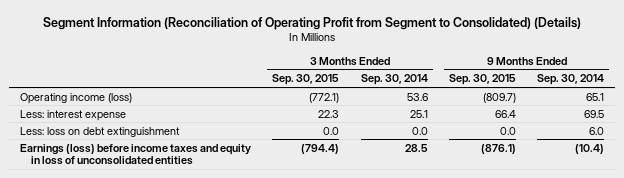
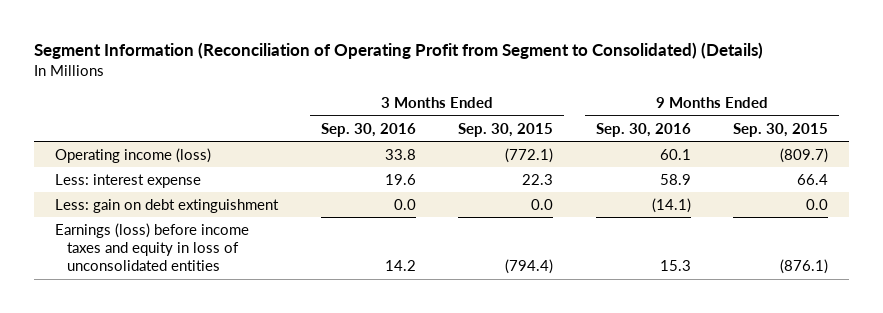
[360,74,428,86] Sep. 30, 2014 -> none
[537,74,605,86] Sep. 30, 2014 -> none
none -> [320,122,416,137] Sep. 30, 2016
none -> [595,122,691,137] Sep. 30, 2016
[20,126,181,137] Less: loss on debt extinguishment -> [55,198,280,213] Less: gain on debt extinguishment

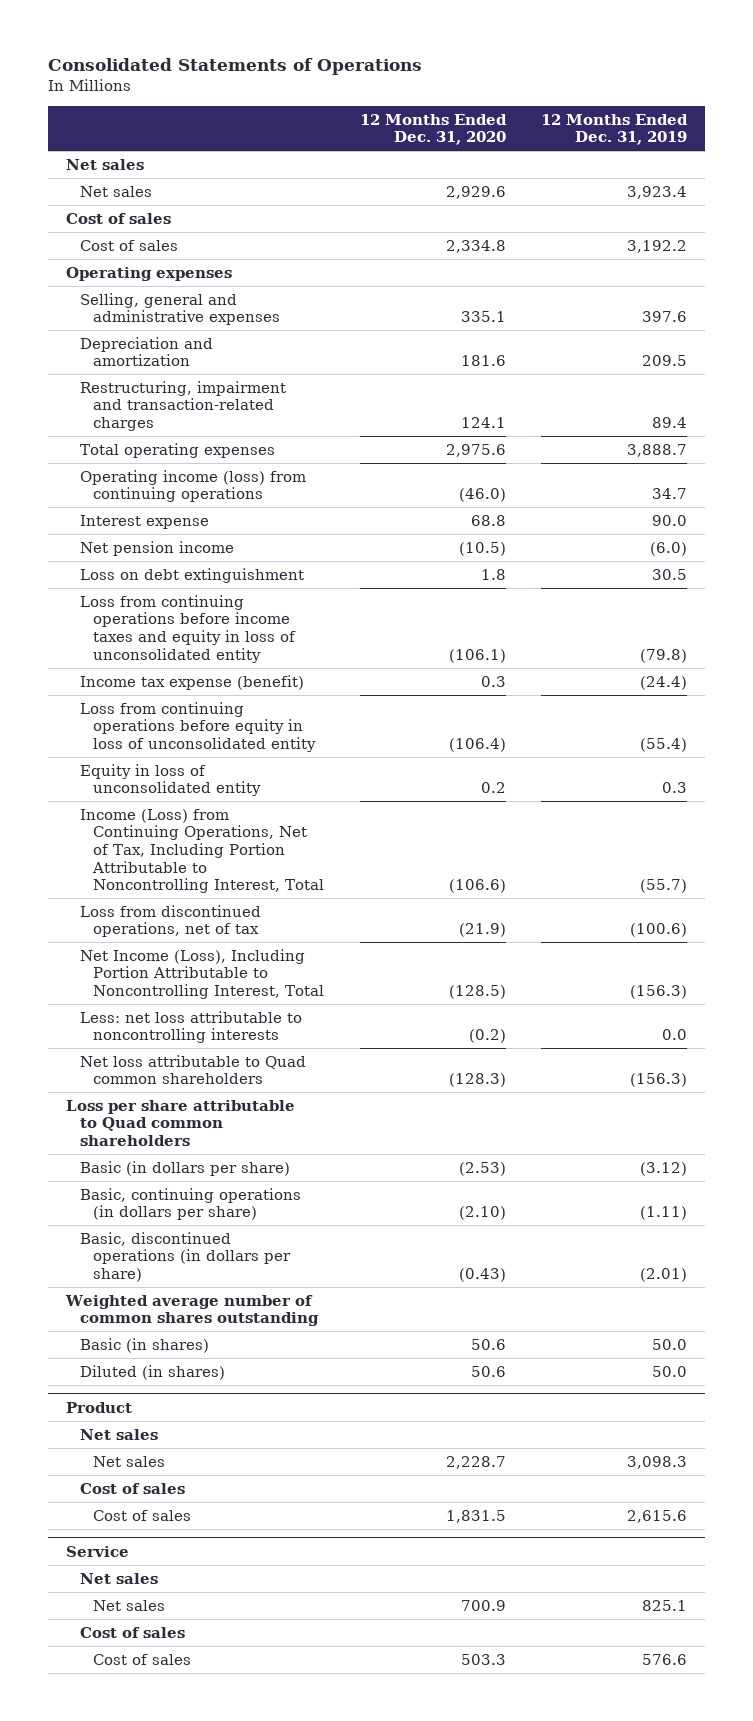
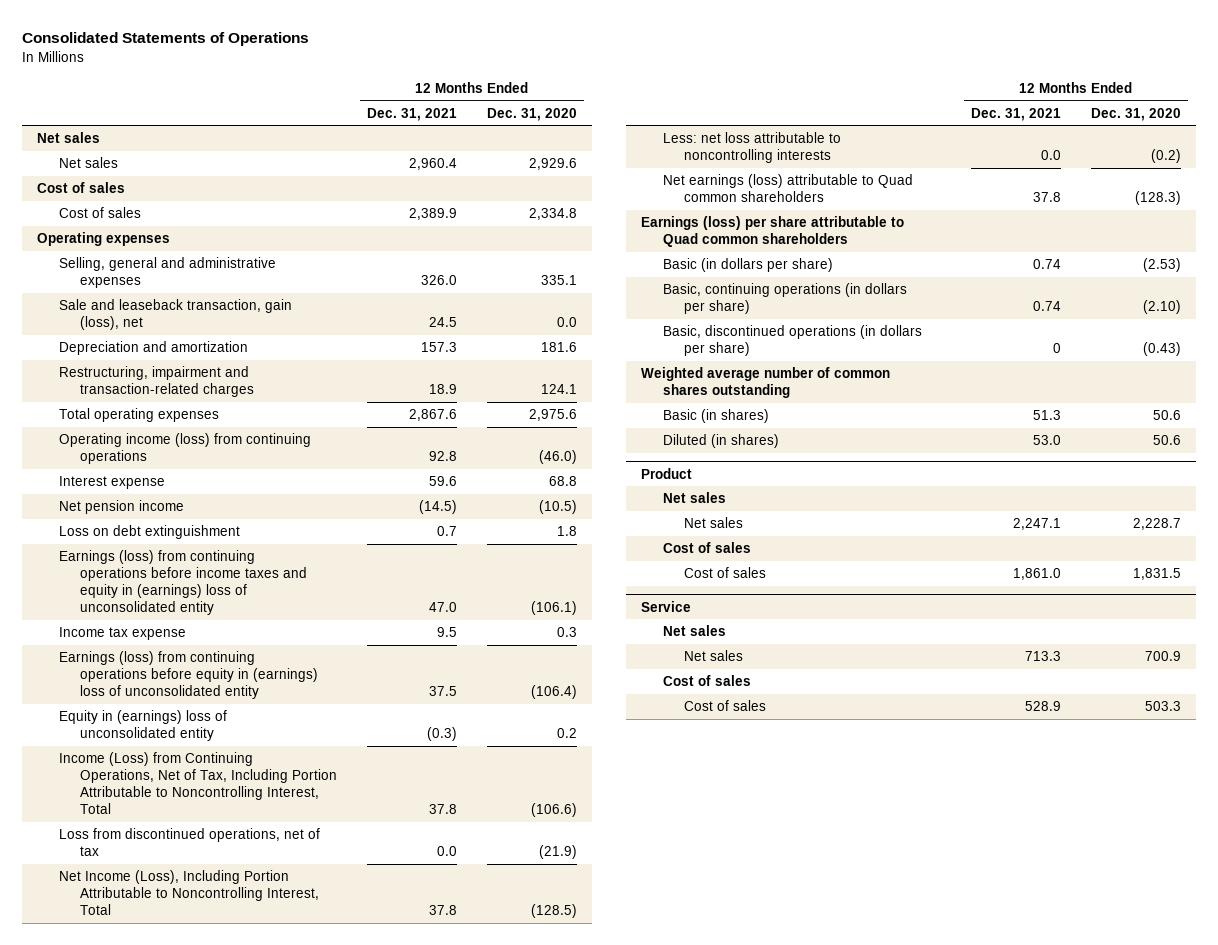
[541,113,689,146] 12 Months Ended Dec. 31, 2019 -> none
none -> [367,107,458,121] Dec. 31, 2021
none -> [58,299,292,331] Sale and leaseback transaction, gain (loss), net
[79,594,297,663] Loss from continuing operations before income taxes and equity in loss of unconsolidated entity -> [58,550,308,616] Earnings (loss) from continuing operations before income taxes and equity in (earnings) loss of unconsolidated entity
[79,674,304,690] Income tax expense (benefit) -> [58,627,186,641] Income tax expense
[79,701,317,753] Loss from continuing operations before equity in loss of unconsolidated entity -> [58,651,319,700] Earnings (loss) from continuing operations before equity in (earnings) loss of unconsolidated entity
[79,763,262,797] Equity in loss of unconsolidated entity -> [58,710,227,742] Equity in (earnings) loss of unconsolidated entity
[79,1054,306,1085] Net loss attributable to Quad common shareholders -> [662,174,913,203] Net earnings (loss) attributable to Quad common shareholders
[66,1099,296,1147] Loss per share attributable to Quad common shareholders -> [641,216,905,248] Earnings (loss) per share attributable to Quad common shareholders

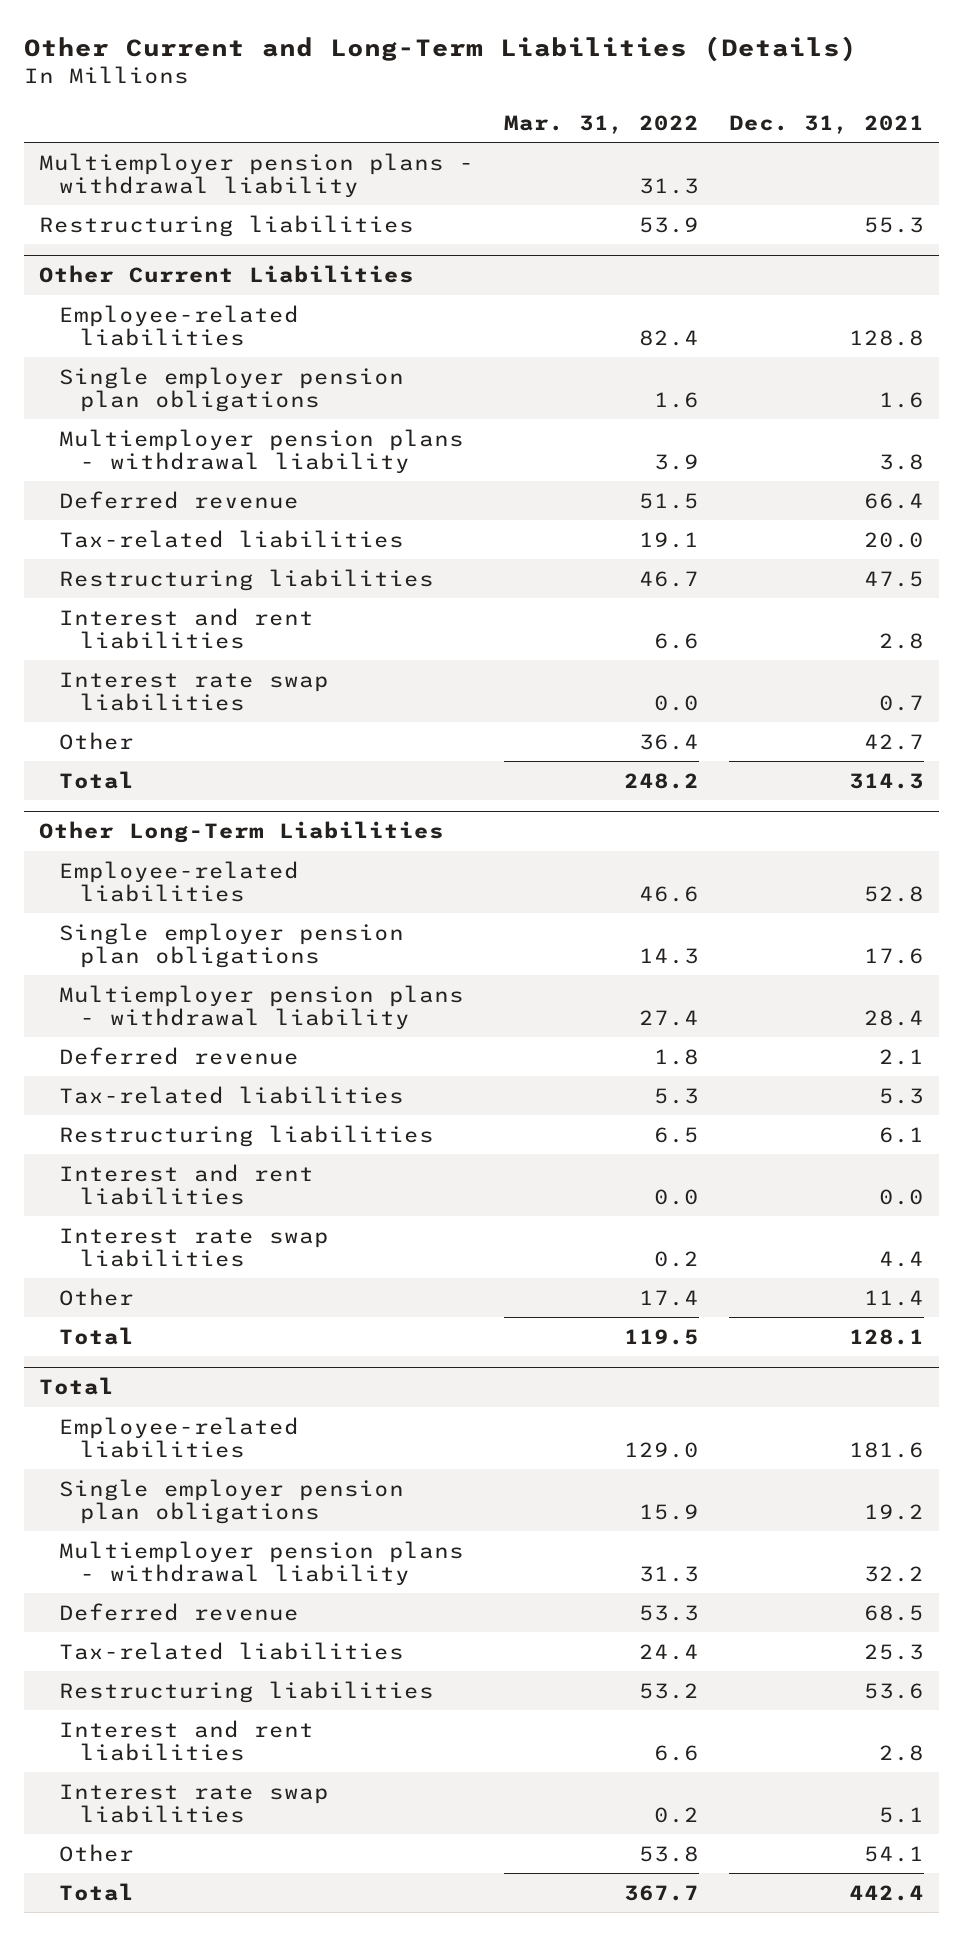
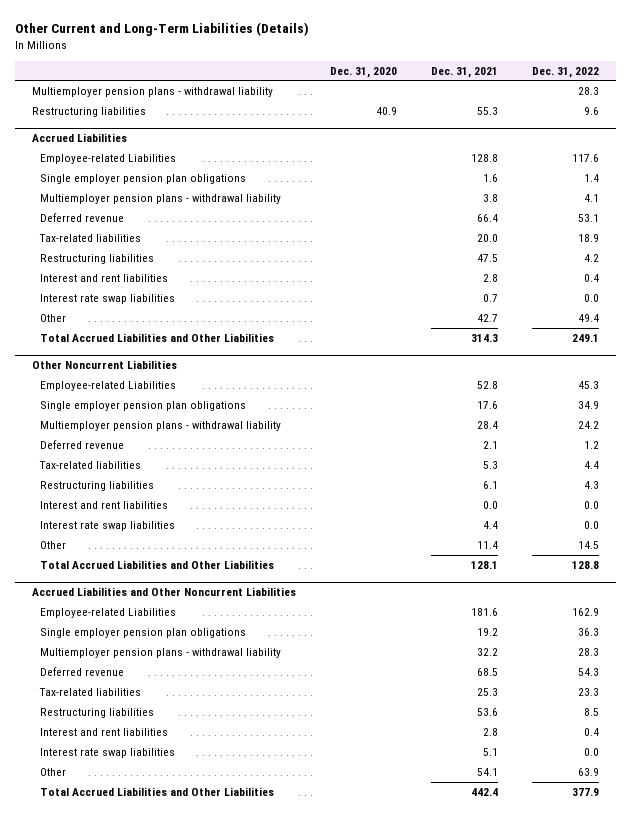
[504,115,700,135] Mar. 31, 2022 -> none
none -> [330,66,398,78] Dec. 31, 2020
none -> [532,66,600,78] Dec. 31, 2022
[39,265,415,284] Other Current Liabilities -> [32,133,128,143] Accrued Liabilities
[59,304,300,346] Employee-related liabilities -> [40,154,177,165] Employee-related Liabilities
[59,770,135,789] Total -> [40,333,275,343] Total Accrued Liabilities and Other Liabilities
[39,821,445,844] Other Long-Term Liabilities -> [32,360,178,370] Other Noncurrent Liabilities
[59,860,300,902] Employee-related liabilities -> [40,381,177,392] Employee-related Liabilities
[59,1326,135,1345] Total -> [40,560,275,570] Total Accrued Liabilities and Other Liabilities
[39,1377,115,1396] Total -> [32,587,297,597] Accrued Liabilities and Other Noncurrent Liabilities
[59,1416,300,1458] Employee-related liabilities -> [40,608,177,619] Employee-related Liabilities
[59,1882,135,1901] Total -> [40,787,275,797] Total Accrued Liabilities and Other Liabilities

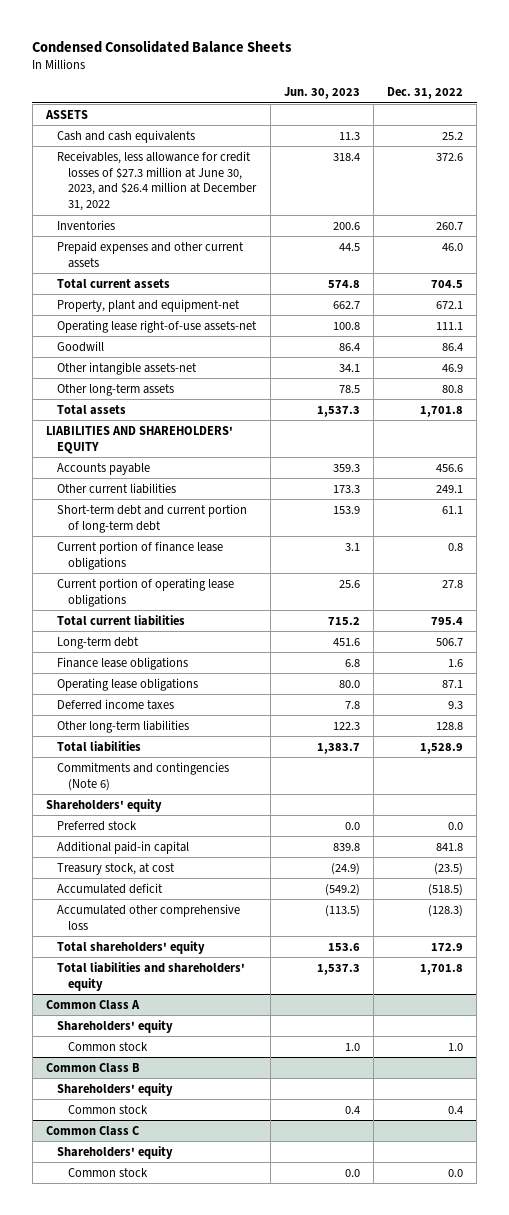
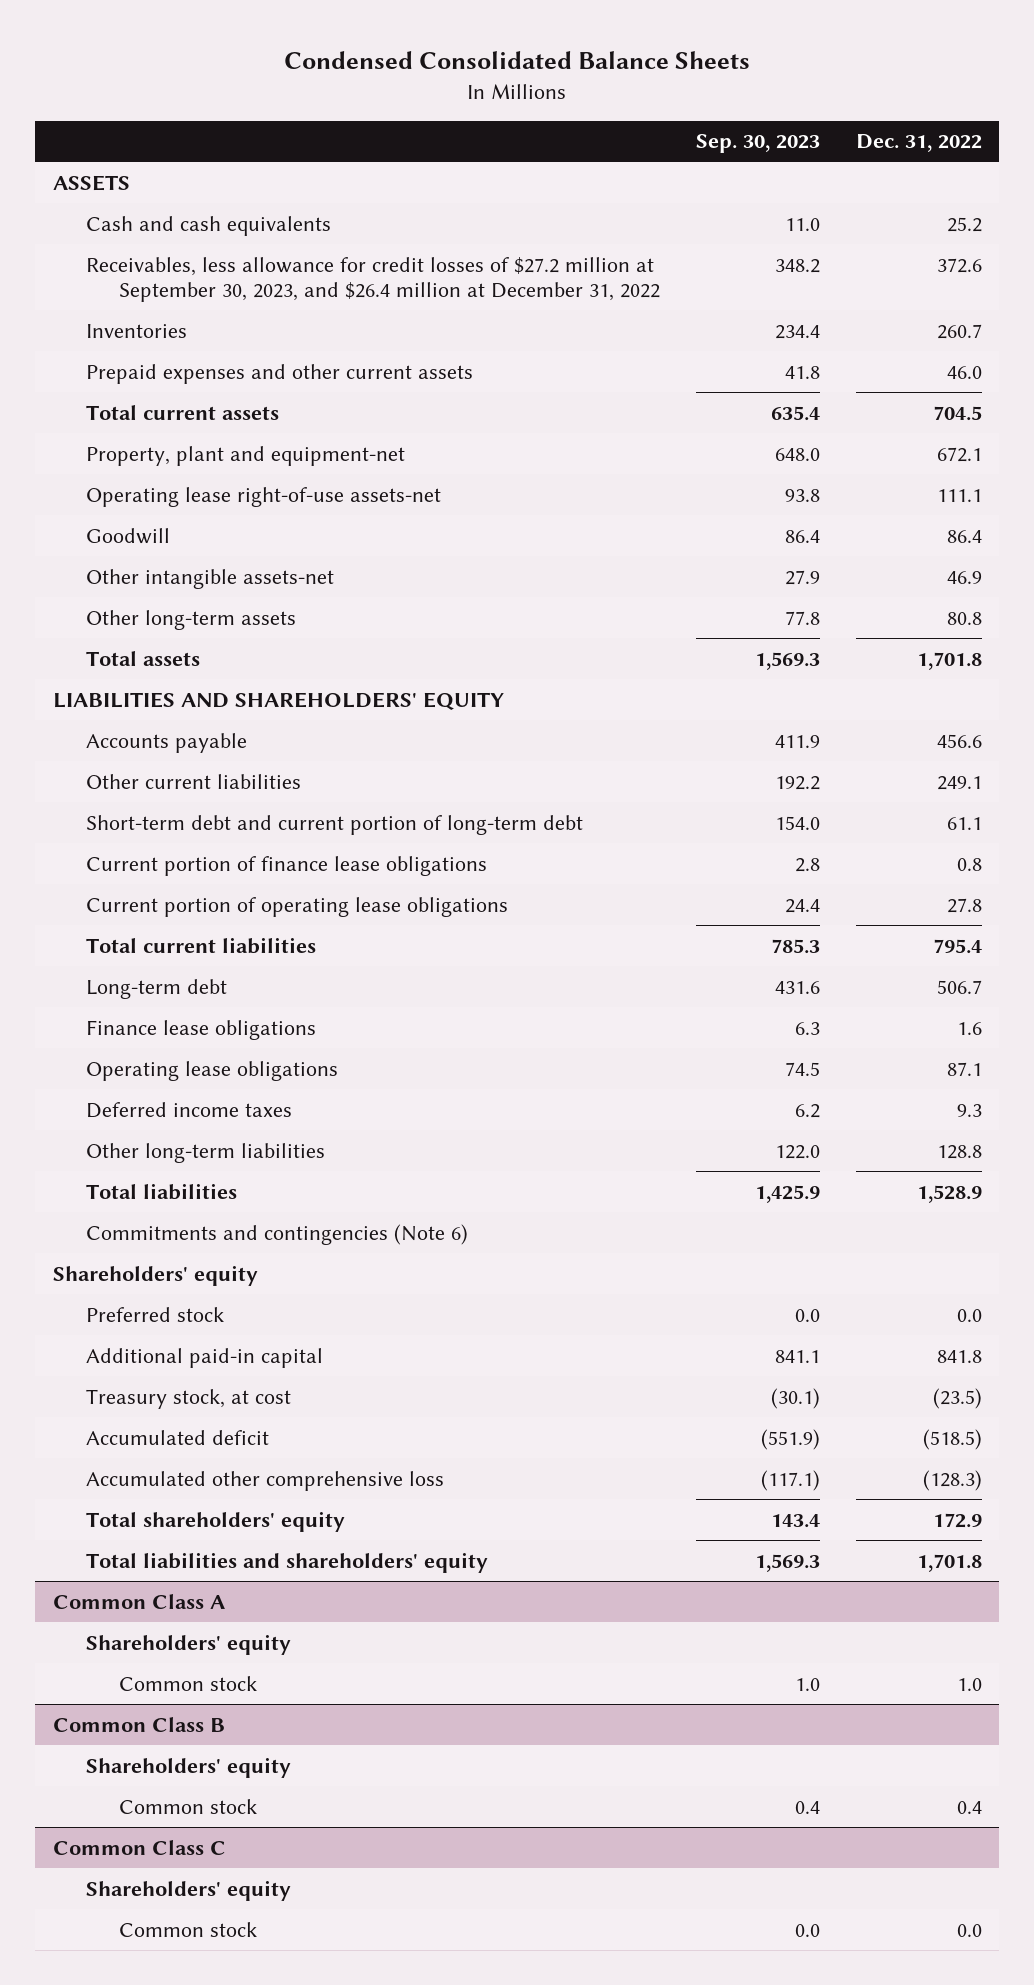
[283,87,360,100] Jun. 30, 2023 -> none
none -> [695,134,820,154] Sep. 30, 2023
[57,150,258,212] Receivables, less allowance for credit losses of $27.3 million at June 30, 2023, and $26.4 million at December 31, 2022 -> [85,256,661,302] Receivables, less allowance for credit losses of $27.2 million at September 30, 2023, and $26.4 million at December 31, 2022

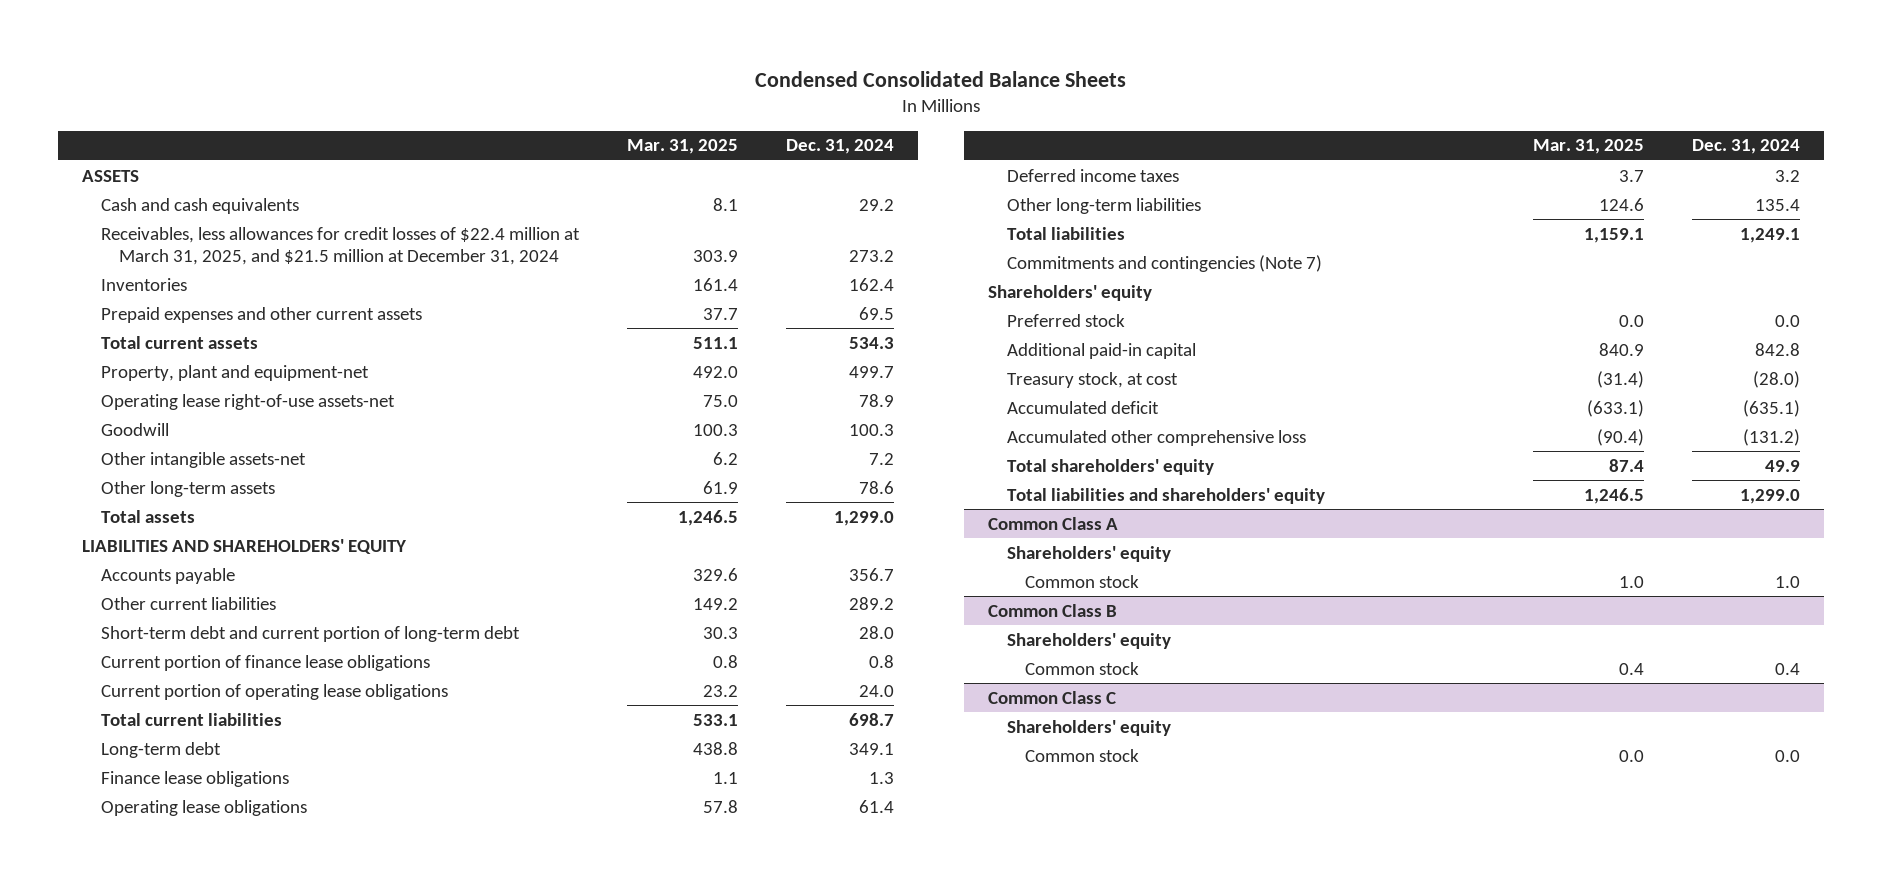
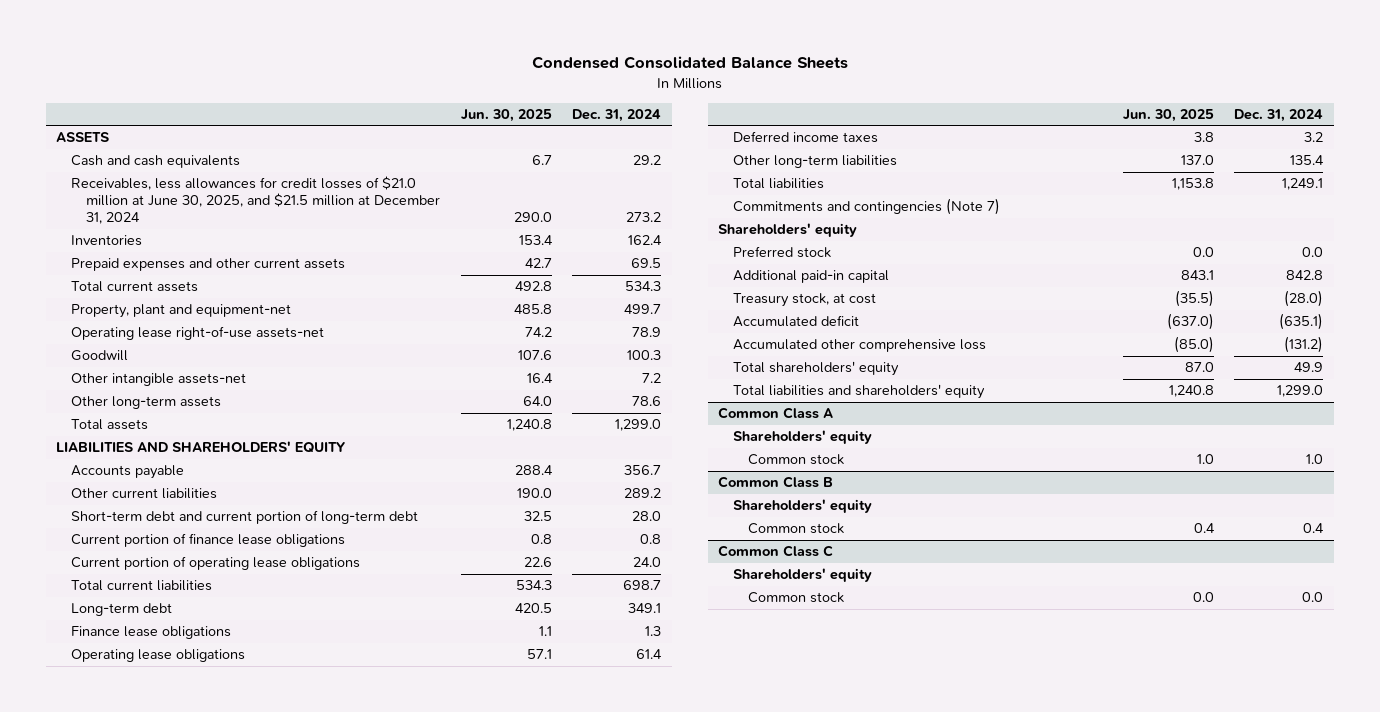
[626,139,738,155] Mar. 31, 2025 -> none
none -> [460,108,552,122] Jun. 30, 2025
[100,226,580,265] Receivables, less allowances for credit losses of $22.4 million at March 31, 2025, and $21.5 million at December 31, 2024 -> [71,176,440,225] Receivables, less allowances for credit losses of $21.0 million at June 30, 2025, and $21.5 million at December 31, 2024

